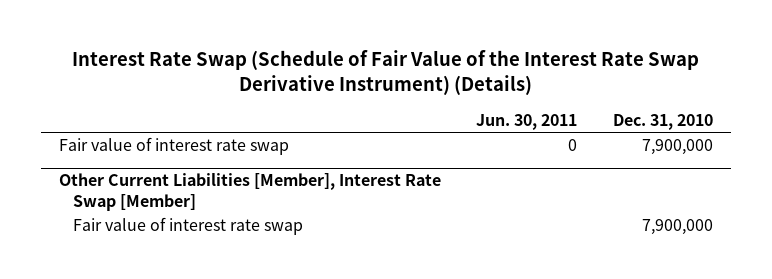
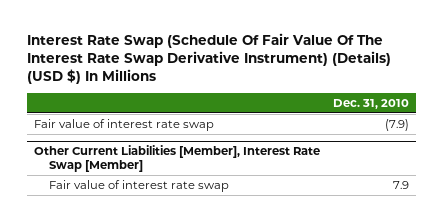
[71,50,699,96] Interest Rate Swap (Schedule of Fair Value of the Interest Rate Swap Derivative Instrument) (Details) -> [26,32,391,85] Interest Rate Swap (Schedule Of Fair Value Of The Interest Rate Swap Derivative Instrument) (Details) (USD $) In Millions
[476,113,578,130] Jun. 30, 2011 -> none
[642,139,714,156] 7,900,000 -> [385,118,410,131] (7.9)
[642,219,714,236] 7,900,000 -> [393,180,410,189] 7.9

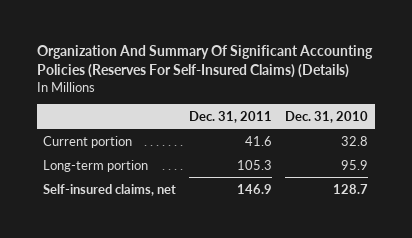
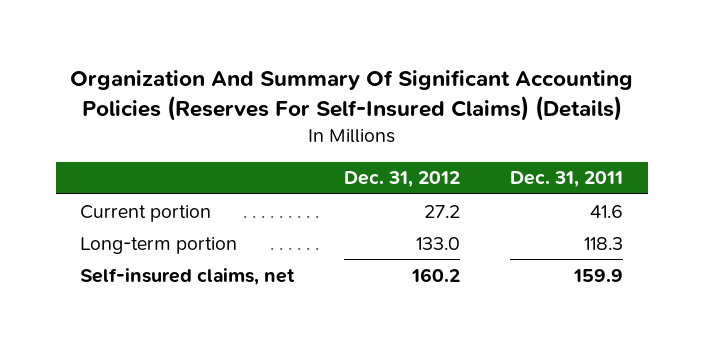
[285,110,369,123] Dec. 31, 2010 -> none
none -> [344,171,461,188] Dec. 31, 2012
[237,159,273,170] 105.3 -> [584,236,624,250] 118.3
[237,183,273,194] 146.9 -> [573,268,624,282] 159.9

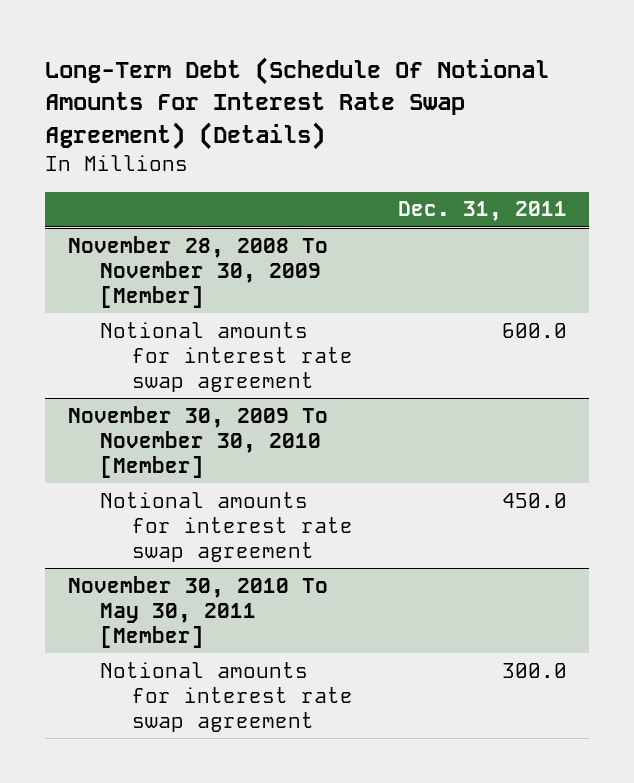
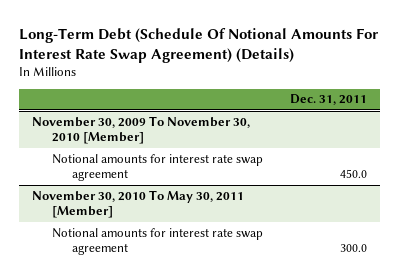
[67,235,328,309] November 28, 2008 To November 30, 2009 [Member] -> none
[99,321,354,393] Notional amounts for interest rate swap agreement -> none

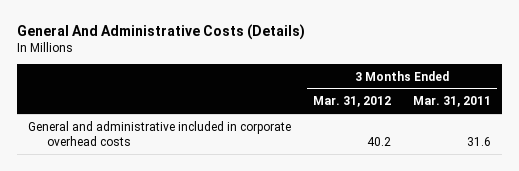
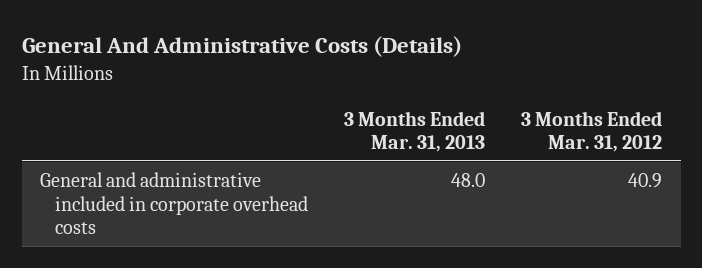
[413,96,492,108] Mar. 31, 2011 -> none
none -> [344,110,486,153] 3 Months Ended Mar. 31, 2013
[366,137,391,147] 40.2 -> [628,173,663,189] 40.9

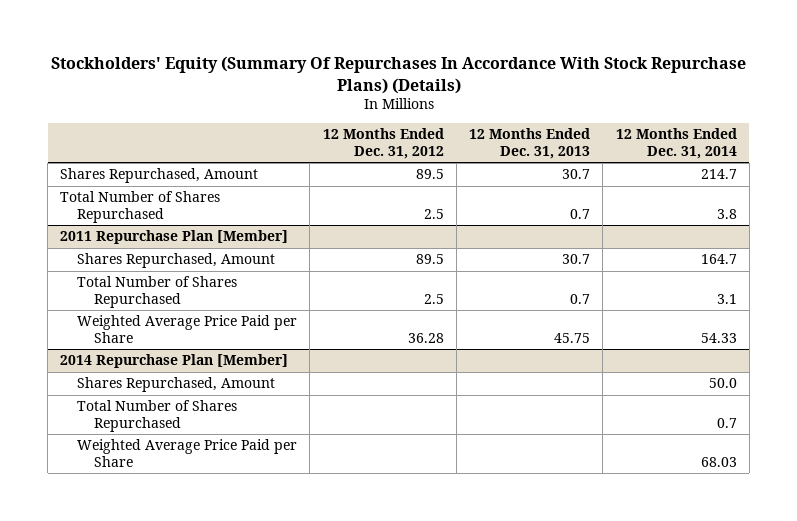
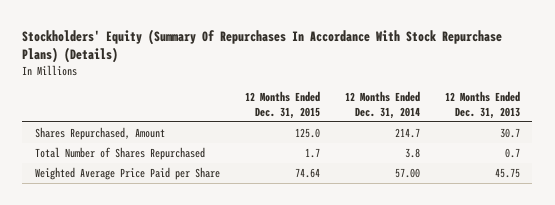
[322,128,444,159] 12 Months Ended Dec. 31, 2012 -> none
none -> [244,90,320,119] 12 Months Ended Dec. 31, 2015
[60,230,289,245] 2011 Repurchase Plan [Member] -> none
[77,253,276,269] Shares Repurchased, Amount -> none
[77,276,238,308] Total Number of Shares Repurchased -> none
[60,354,289,369] 2014 Repurchase Plan [Member] -> none
[77,377,276,393] Shares Repurchased, Amount -> none
[77,400,238,432] Total Number of Shares Repurchased -> none
[77,439,298,467] Weighted Average Price Paid per Share -> none
[700,332,737,343] 54.33 -> [394,168,420,179] 57.00

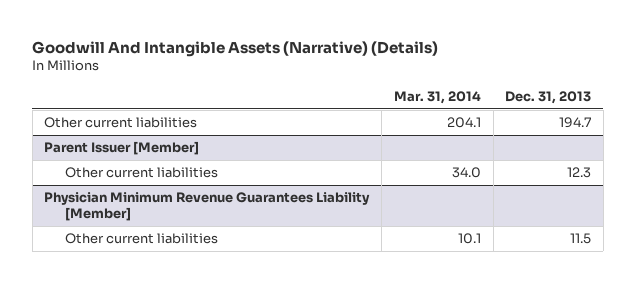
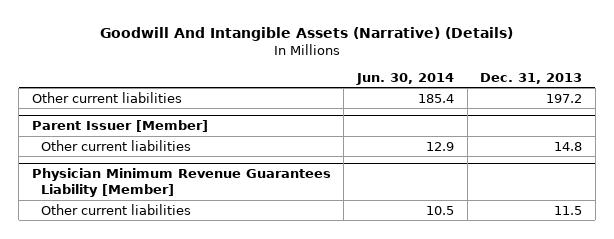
[393,91,481,105] Mar. 31, 2014 -> none
none -> [356,72,455,85] Jun. 30, 2014
[559,117,592,129] 194.7 -> [546,93,583,103] 197.2
[567,167,592,179] 12.3 -> [554,141,583,151] 14.8

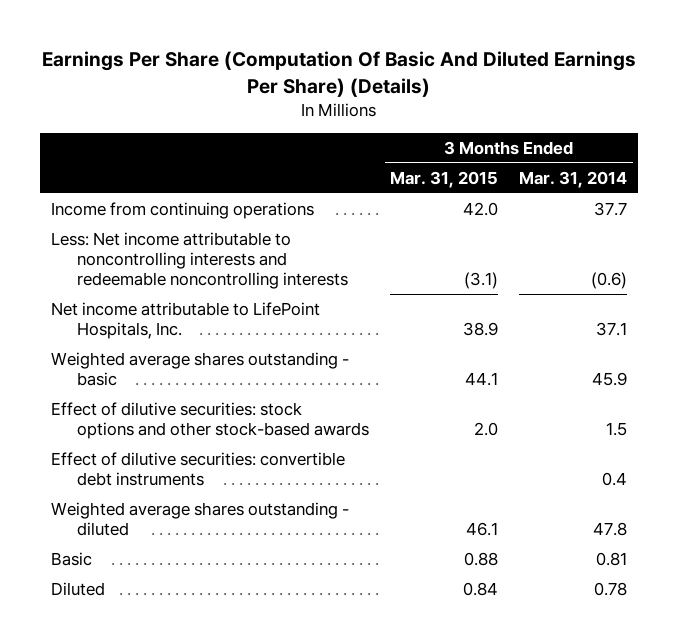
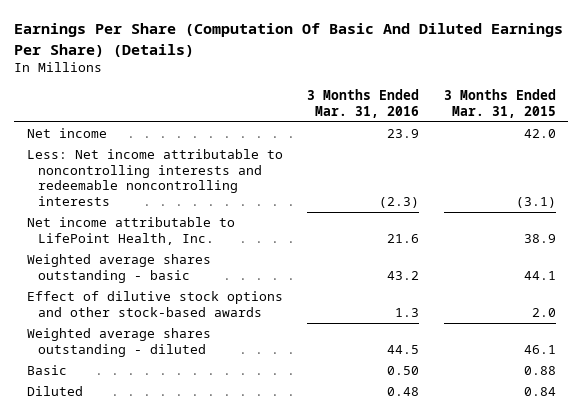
[519,170,628,188] Mar. 31, 2014 -> none
none -> [307,89,420,118] 3 Months Ended Mar. 31, 2016
[50,202,314,220] Income from continuing operations -> [26,128,107,139] Net income
[50,302,320,340] Net income attributable to LifePoint Hospitals, Inc. -> [26,217,235,245] Net income attributable to LifePoint Health, Inc.
[50,452,345,487] Effect of dilutive securities: convertible debt instruments -> none
[50,402,369,440] Effect of dilutive securities: stock options and other stock-based awards -> [26,291,283,317] Effect of dilutive stock options and other stock-based awards

